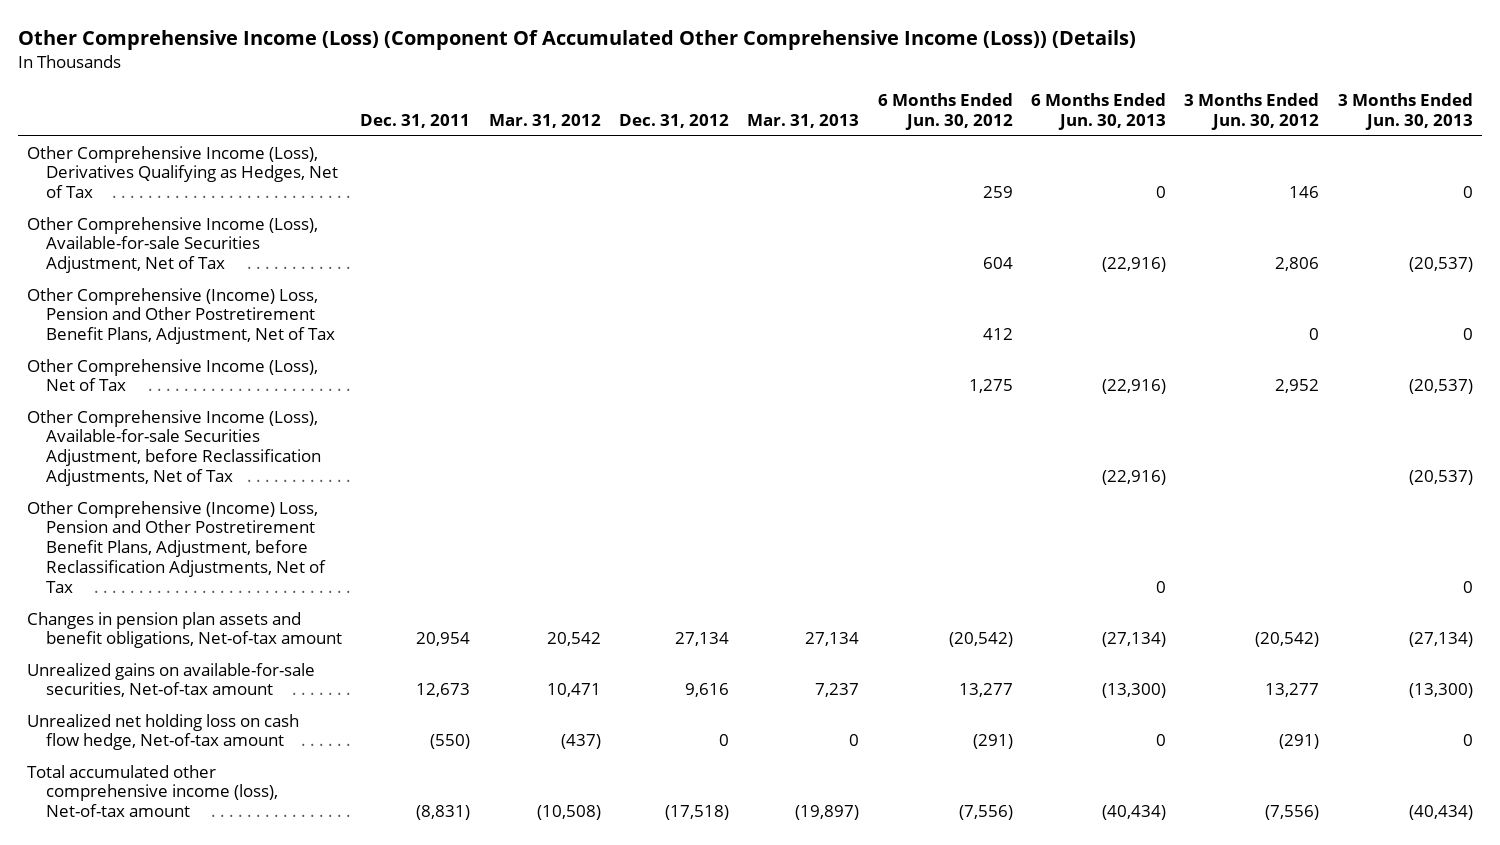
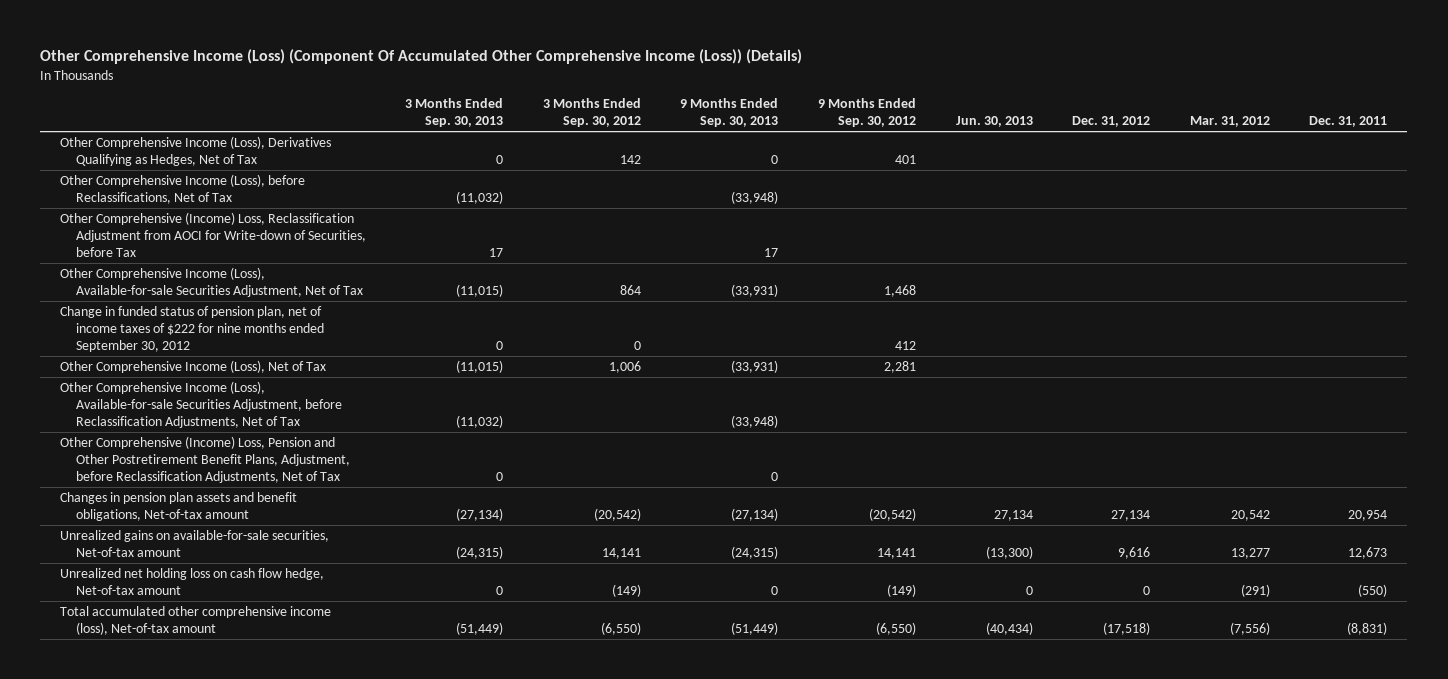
[747,113,860,128] Mar. 31, 2013 -> none
[877,93,1013,130] 6 Months Ended Jun. 30, 2012 -> none
[1030,93,1166,130] 6 Months Ended Jun. 30, 2013 -> none
[1184,93,1320,130] 3 Months Ended Jun. 30, 2012 -> none
[1337,93,1473,130] 3 Months Ended Jun. 30, 2013 -> none
none -> [405,98,504,127] 3 Months Ended Sep. 30, 2013
none -> [542,98,641,127] 3 Months Ended Sep. 30, 2012
none -> [680,98,779,127] 9 Months Ended Sep. 30, 2013
none -> [817,98,916,127] 9 Months Ended Sep. 30, 2012
none -> [955,115,1033,127] Jun. 30, 2013
none -> [60,174,306,204] Other Comprehensive Income (Loss), before Reclassifications, Net of Tax
none -> [60,212,366,257] Other Comprehensive (Income) Loss, Reclassification Adjustment from AOCI for Write-down of Securities, before Tax
[27,287,335,345] Other Comprehensive (Income) Loss, Pension and Other Postretirement Benefit Plans, Adjustment, Net of Tax -> [60,306,324,352] Change in funded status of pension plan, net of income taxes of $222 for nine months ended September 30, 2012
[546,683,601,698] 10,471 -> [1230,547,1270,559] 13,277
[560,734,601,750] (437) -> [1240,583,1270,597] (291)
[536,805,601,821] (10,508) -> [1229,621,1270,635] (7,556)

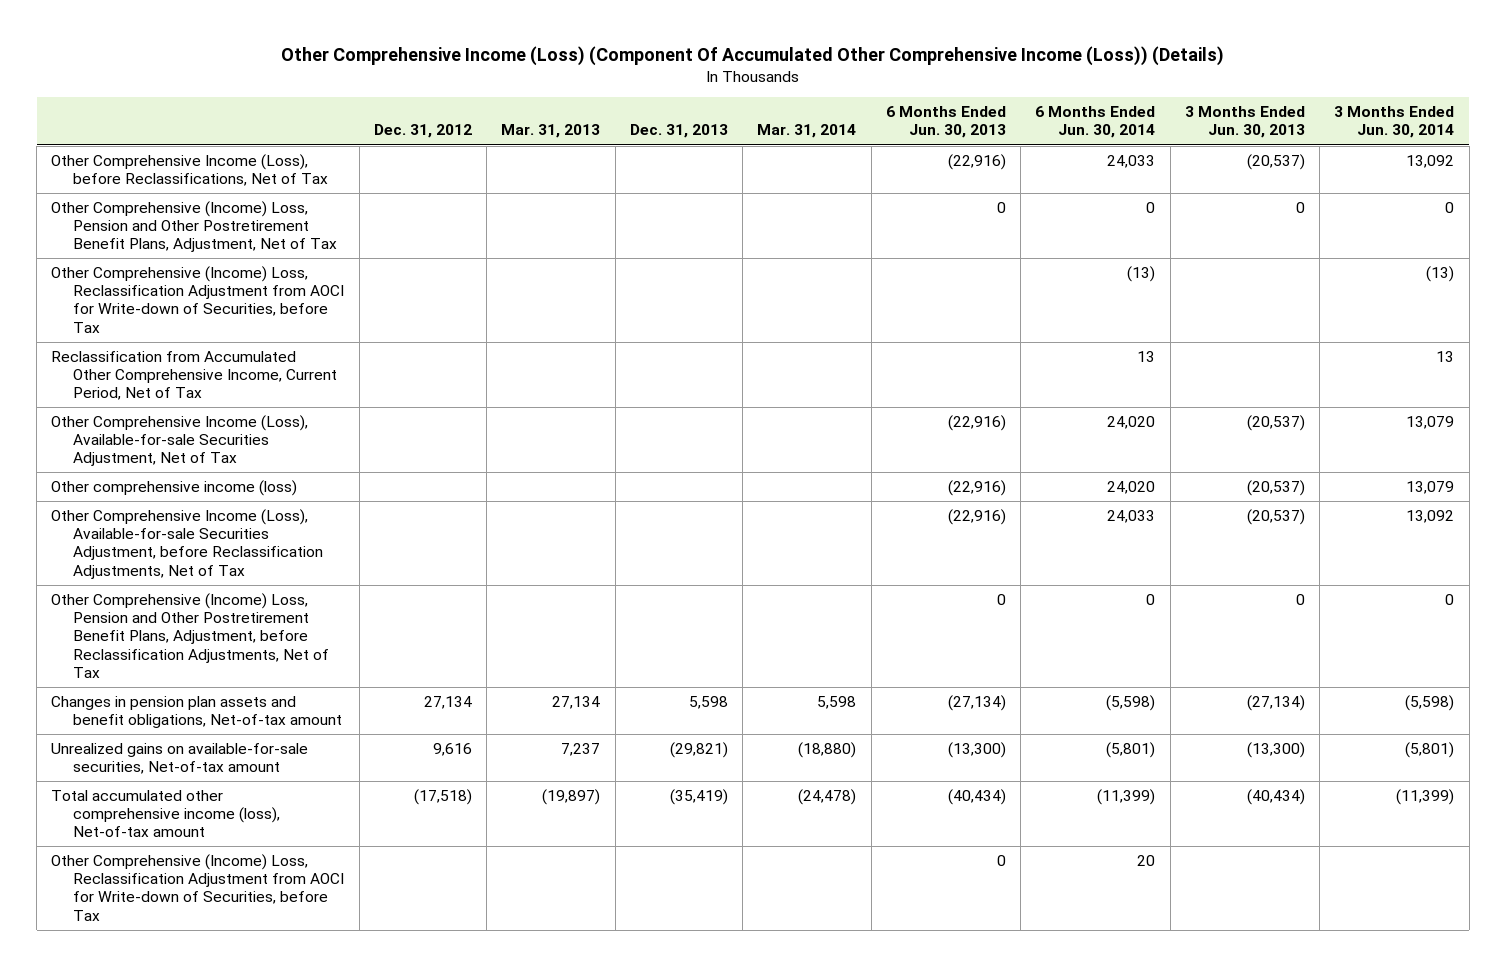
[405,98,504,127] 3 Months Ended Sep. 30, 2013 -> none
[542,98,641,127] 3 Months Ended Sep. 30, 2012 -> none
[680,98,779,127] 9 Months Ended Sep. 30, 2013 -> none
[817,98,916,127] 9 Months Ended Sep. 30, 2012 -> none
[955,115,1033,127] Jun. 30, 2013 -> none
[1189,115,1270,127] Mar. 31, 2012 -> none
[1309,115,1388,127] Dec. 31, 2011 -> none
none -> [501,124,601,139] Mar. 31, 2013
none -> [629,124,728,139] Dec. 31, 2013
none -> [757,124,857,139] Mar. 31, 2014
none -> [885,106,1006,139] 6 Months Ended Jun. 30, 2013
none -> [1035,106,1156,139] 6 Months Ended Jun. 30, 2014
none -> [1184,106,1305,139] 3 Months Ended Jun. 30, 2013
none -> [1334,106,1455,139] 3 Months Ended Jun. 30, 2014
[60,136,332,166] Other Comprehensive Income (Loss), Derivatives Qualifying as Hedges, Net of Tax -> none
none -> [51,201,338,253] Other Comprehensive (Income) Loss, Pension and Other Postretirement Benefit Plans, Adjustment, Net of Tax
none -> [51,351,338,401] Reclassification from Accumulated Other Comprehensive Income, Current Period, Net of Tax
[60,306,324,352] Change in funded status of pension plan, net of income taxes of $222 for nine months ended September 30, 2012 -> none
[60,360,327,374] Other Comprehensive Income (Loss), Net of Tax -> [51,480,298,497] Other comprehensive income (loss)
[60,568,325,595] Unrealized net holding loss on cash flow hedge, Net-of-tax amount -> none
none -> [51,854,345,921] Other Comprehensive (Income) Loss, Reclassification Adjustment from AOCI for Write-down of Securities, before Tax

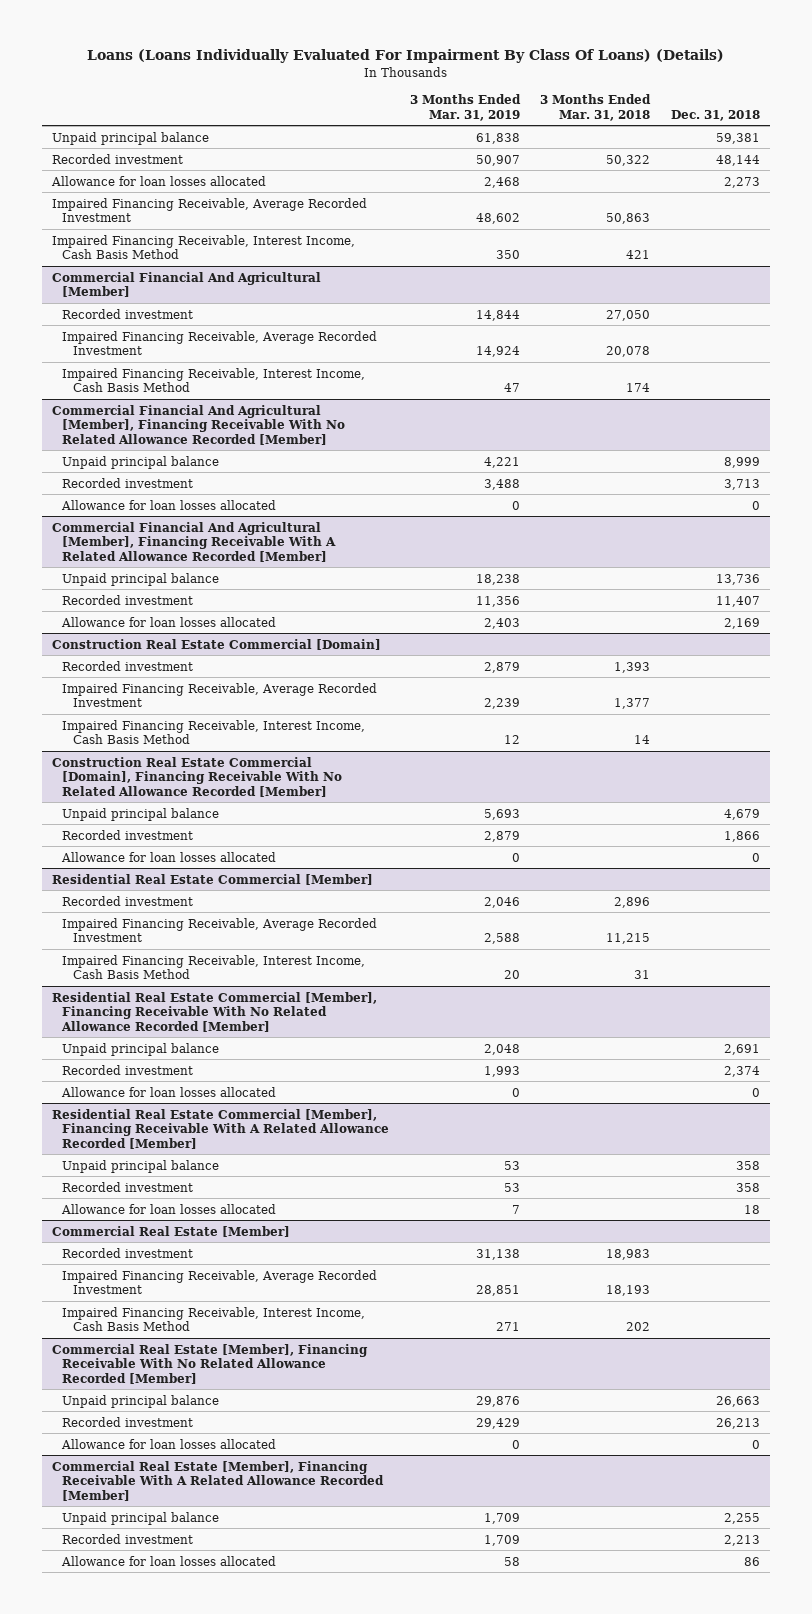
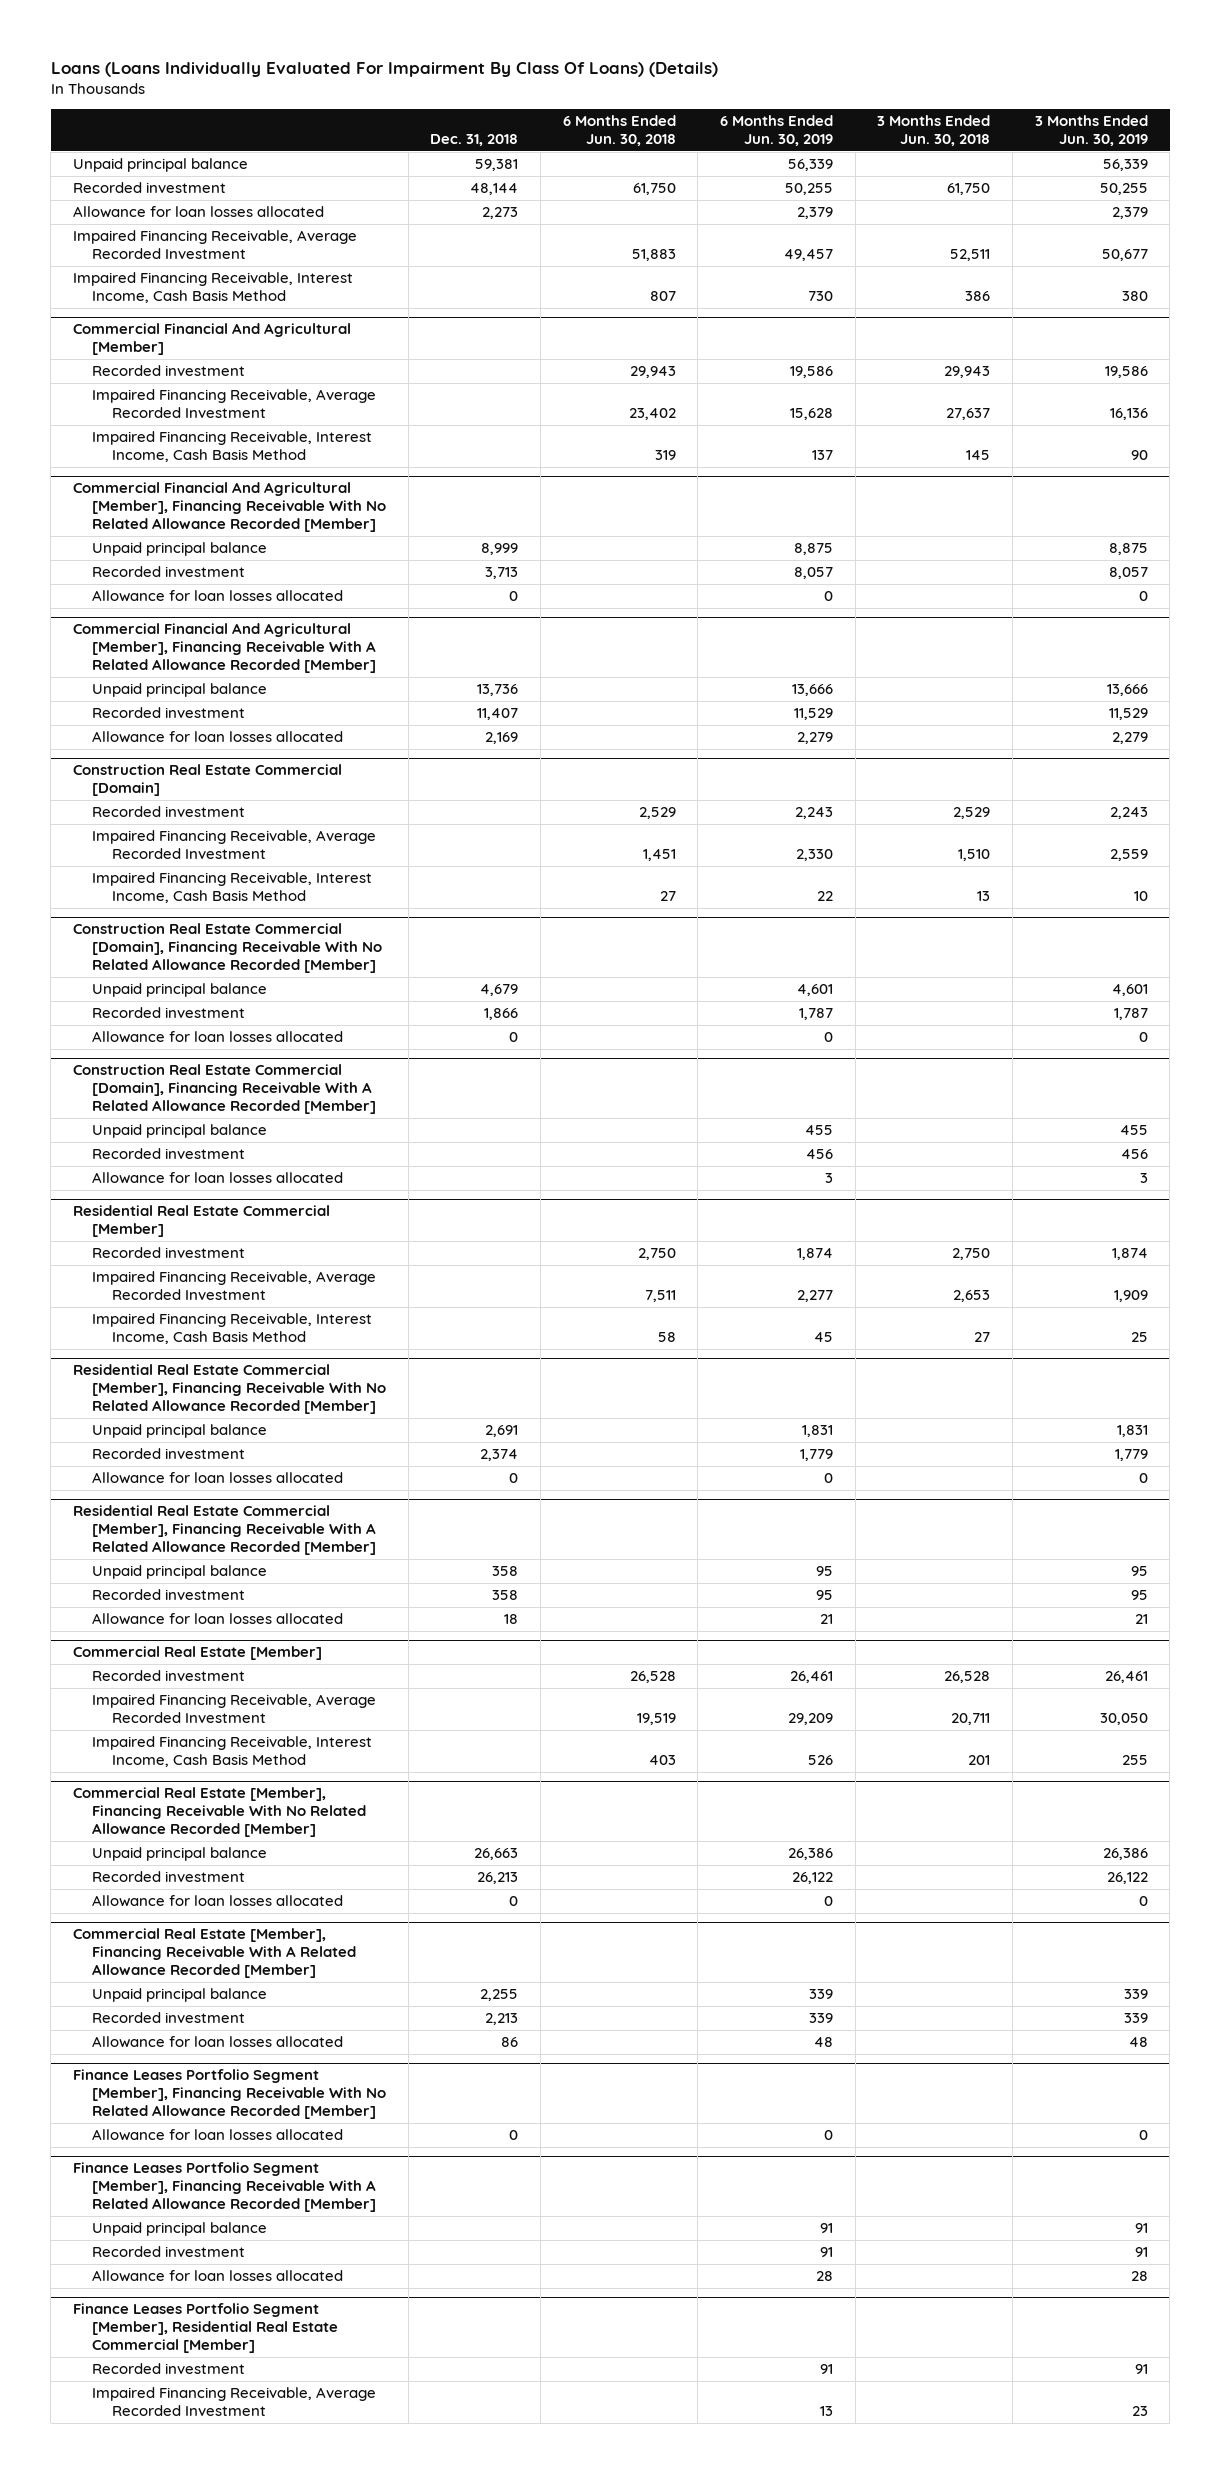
[409,94,521,121] 3 Months Ended Mar. 31, 2019 -> none
[540,94,652,121] 3 Months Ended Mar. 31, 2018 -> none
none -> [562,114,676,147] 6 Months Ended Jun. 30, 2018
none -> [720,114,834,147] 6 Months Ended Jun. 30, 2019
none -> [877,114,991,147] 3 Months Ended Jun. 30, 2018
none -> [1034,114,1148,147] 3 Months Ended Jun. 30, 2019
none -> [72,1064,377,1115] Construction Real Estate Commercial [Domain], Financing Receivable With A Related Allowance Recorded [Member]
none -> [92,1124,268,1139] Unpaid principal balance
none -> [92,1148,246,1160] Recorded investment
none -> [92,1172,344,1185] Allowance for loan losses allocated
none -> [72,2069,387,2120] Finance Leases Portfolio Segment [Member], Financing Receivable With No Related Allowance Recorded [Member]
none -> [92,2129,344,2142] Allowance for loan losses allocated
none -> [72,2162,377,2213] Finance Leases Portfolio Segment [Member], Financing Receivable With A Related Allowance Recorded [Member]
none -> [92,2222,268,2237] Unpaid principal balance
none -> [92,2246,246,2258] Recorded investment
none -> [92,2270,344,2283] Allowance for loan losses allocated
none -> [72,2303,339,2354] Finance Leases Portfolio Segment [Member], Residential Real Estate Commercial [Member]
none -> [92,2363,246,2375] Recorded investment
none -> [92,2387,377,2417] Impaired Financing Receivable, Average Recorded Investment

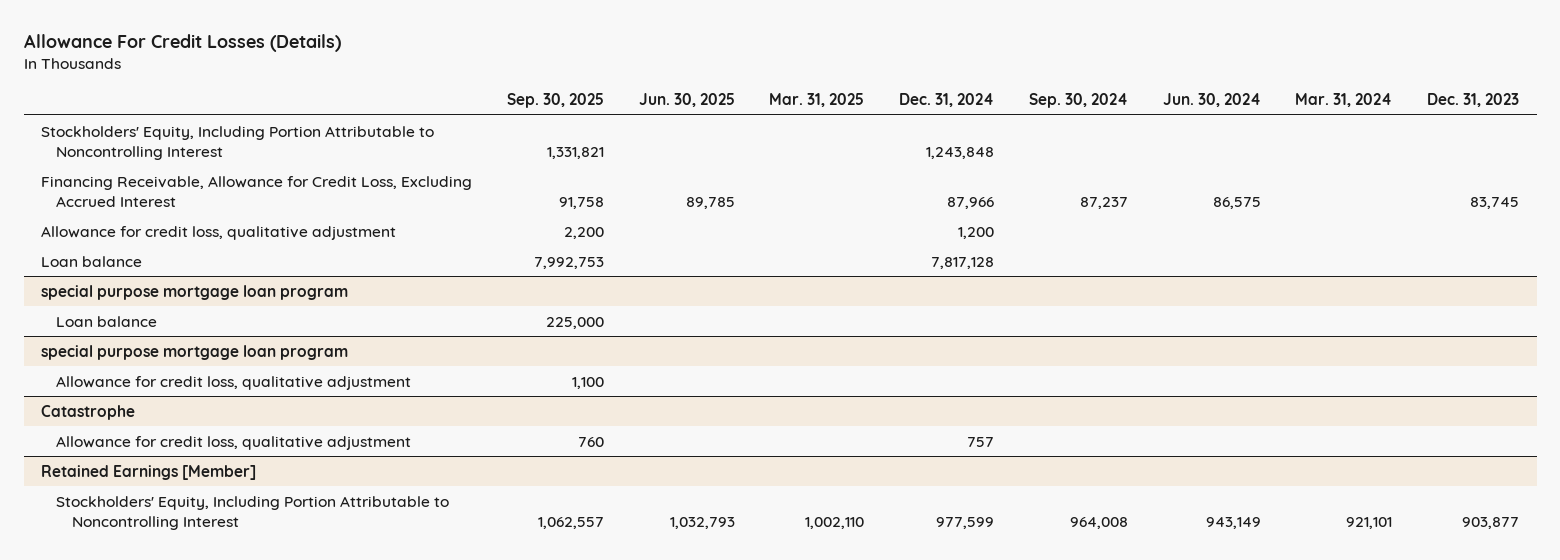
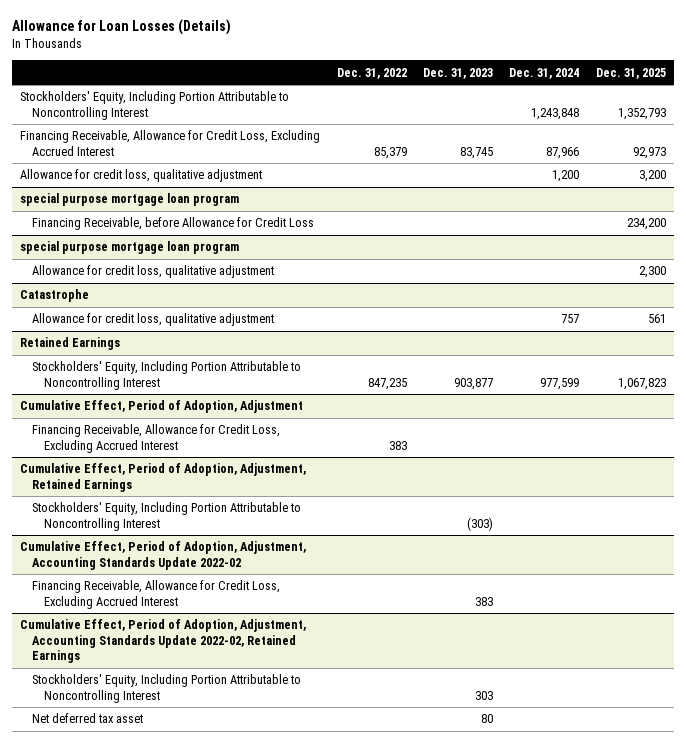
[23,33,341,52] Allowance For Credit Losses (Details) -> [12,19,232,36] Allowance for Loan Losses (Details)
[506,93,604,109] Sep. 30, 2025 -> none
[638,93,735,108] Jun. 30, 2025 -> none
[769,93,865,108] Mar. 31, 2025 -> none
[1028,93,1128,109] Sep. 30, 2024 -> none
[1162,93,1261,108] Jun. 30, 2024 -> none
[1295,93,1393,108] Mar. 31, 2024 -> none
none -> [336,67,407,79] Dec. 31, 2022
none -> [595,67,666,79] Dec. 31, 2025
[40,255,142,267] Loan balance -> none
[56,315,158,327] Loan balance -> [31,217,314,231] Financing Receivable, before Allowance for Credit Loss
[40,464,256,480] Retained Earnings [Member] -> [20,337,121,351] Retained Earnings
none -> [20,400,304,414] Cumulative Effect, Period of Adoption, Adjustment
none -> [31,424,280,453] Financing Receivable, Allowance for Credit Loss, Excluding Accrued Interest
none -> [20,463,307,492] Cumulative Effect, Period of Adoption, Adjustment, Retained Earnings
none -> [31,502,301,531] Stockholders' Equity, Including Portion Attributable to Noncontrolling Interest
none -> [20,541,307,570] Cumulative Effect, Period of Adoption, Adjustment, Accounting Standards Update 2022-02
none -> [31,580,280,609] Financing Receivable, Allowance for Credit Loss, Excluding Accrued Interest
none -> [20,619,307,664] Cumulative Effect, Period of Adoption, Adjustment, Accounting Standards Update 2022-02, Retained Earnings
none -> [31,674,301,703] Stockholders' Equity, Including Portion Attributable to Noncontrolling Interest
none -> [31,713,143,724] Net deferred tax asset

